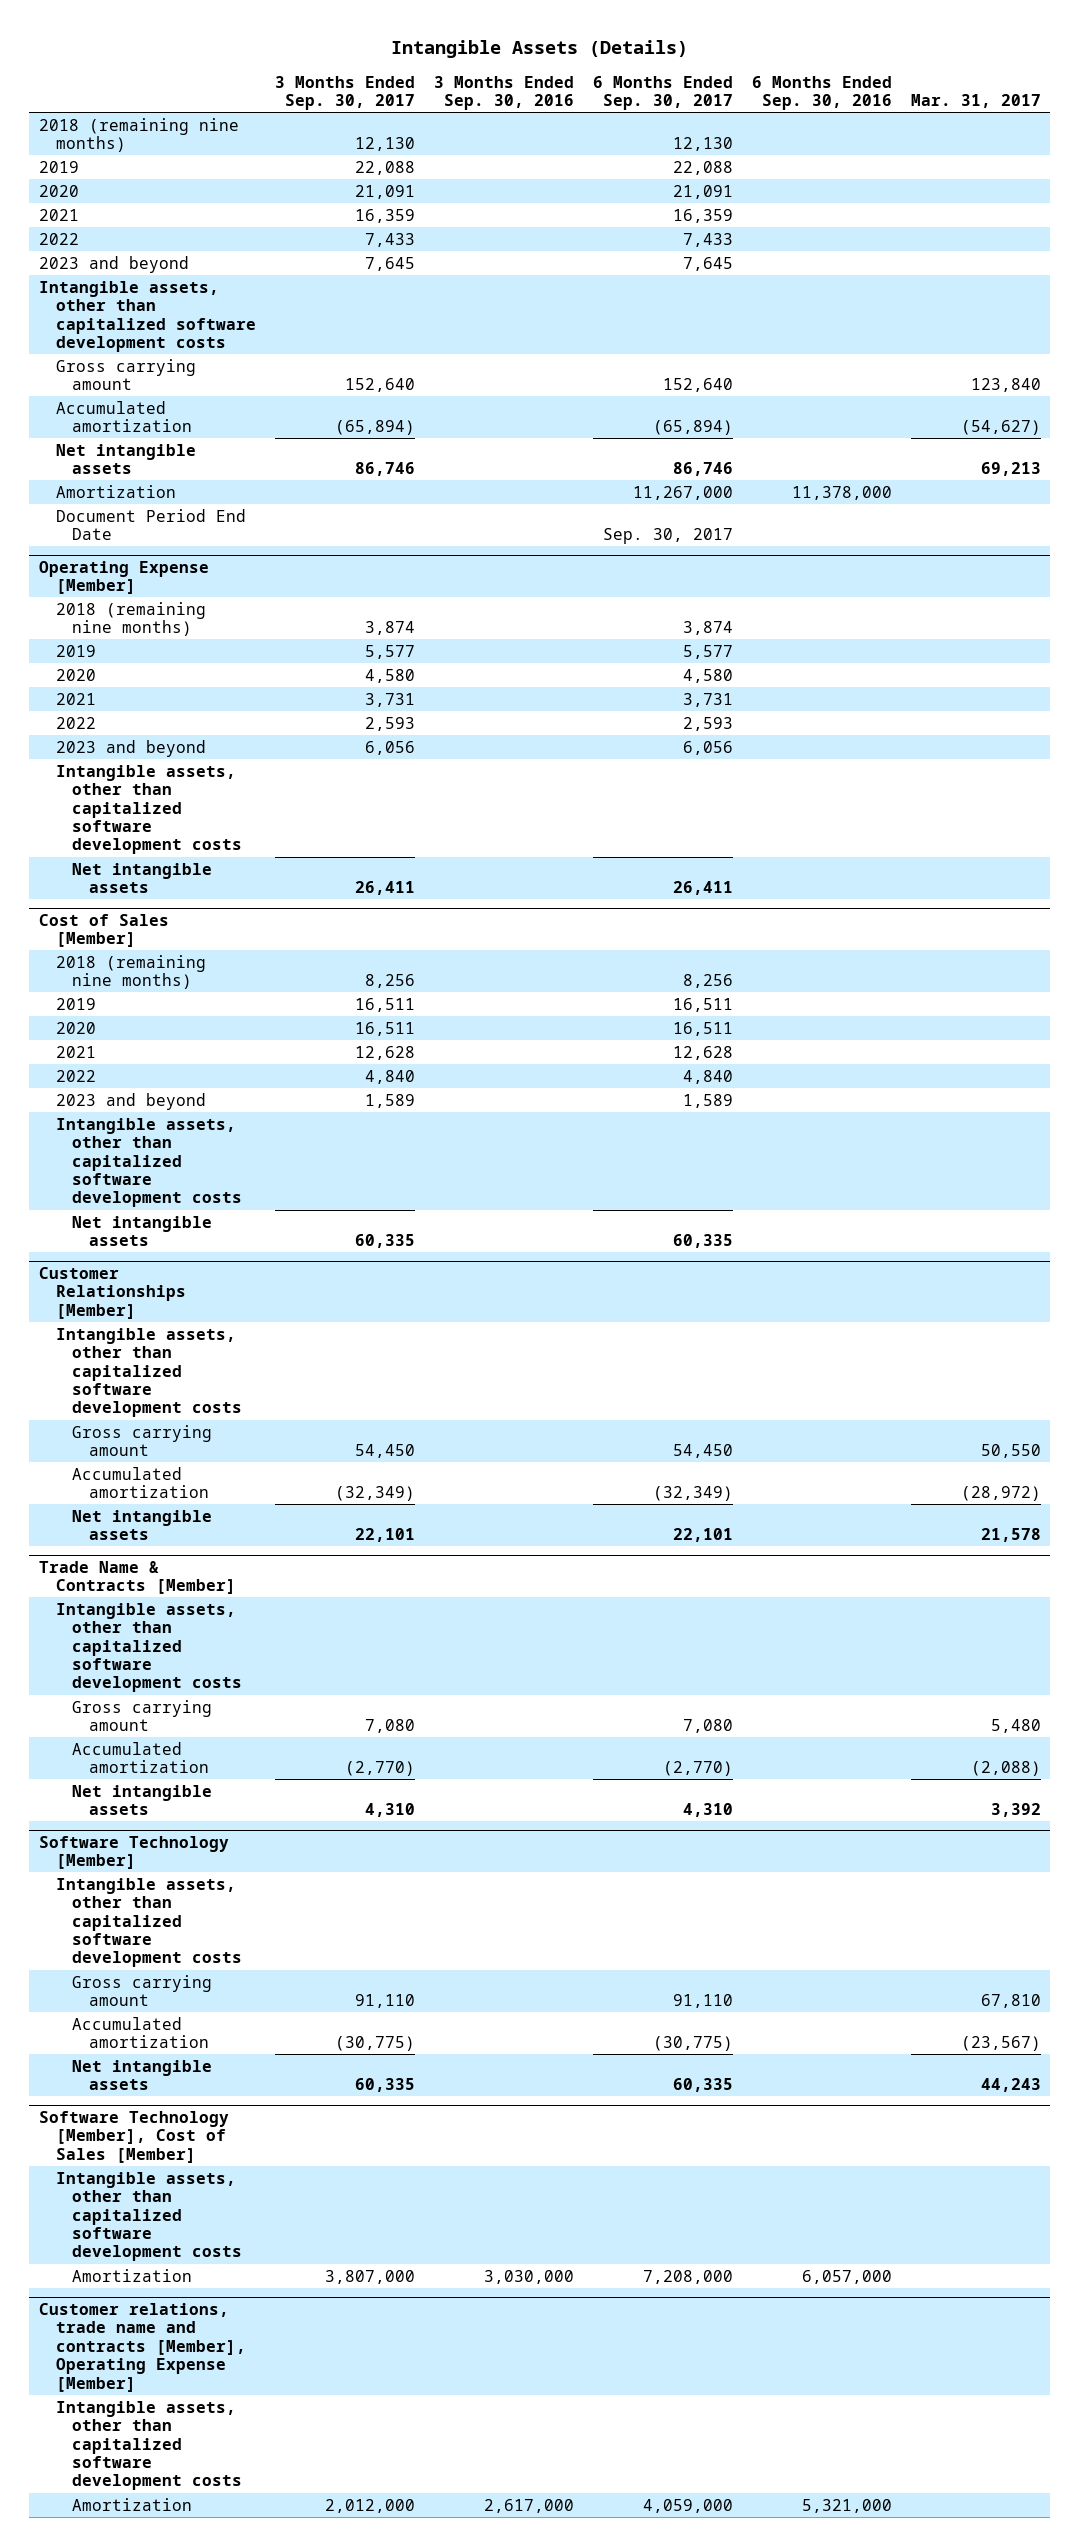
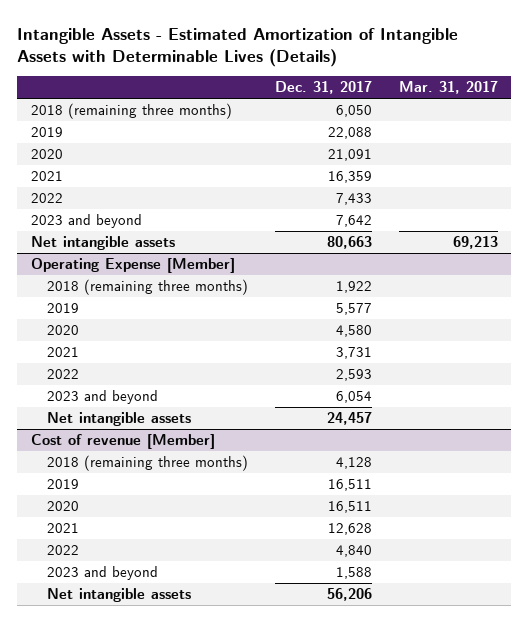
[390,40,688,59] Intangible Assets (Details) -> [17,27,459,67] Intangible Assets - Estimated Amortization of Intangible Assets with Determinable Lives (Details)
[274,75,415,111] 3 Months Ended Sep. 30, 2017 -> none
[433,75,574,111] 3 Months Ended Sep. 30, 2016 -> none
[592,75,733,111] 6 Months Ended Sep. 30, 2017 -> none
[751,75,892,111] 6 Months Ended Sep. 30, 2016 -> none
none -> [275,81,373,95] Dec. 31, 2017
[38,117,239,153] 2018 (remaining nine months) -> [30,103,232,120] 2018 (remaining three months)
[38,280,256,352] Intangible assets, other than capitalized software development costs -> none
[55,358,196,391] Gross carrying amount -> none
[55,400,193,433] Accumulated amortization -> none
[55,484,176,498] Amortization -> none
[55,508,246,541] Document Period End Date -> none
[55,601,206,637] 2018 (remaining nine months) -> [47,279,249,296] 2018 (remaining three months)
[55,764,243,855] Intangible assets, other than capitalized software development costs -> none
[38,913,169,948] Cost of Sales [Member] -> [30,434,215,450] Cost of revenue [Member]
[55,954,206,990] 2018 (remaining nine months) -> [47,455,249,472] 2018 (remaining three months)
[55,1117,243,1208] Intangible assets, other than capitalized software development costs -> none
[38,1266,186,1319] Customer Relationships [Member] -> none
[55,1327,243,1418] Intangible assets, other than capitalized software development costs -> none
[72,1424,213,1457] Gross carrying amount -> none
[72,1466,210,1499] Accumulated amortization -> none
[72,1509,213,1541] Net intangible assets -> none
[38,1560,236,1595] Trade Name & Contracts [Member] -> none
[55,1602,243,1693] Intangible assets, other than capitalized software development costs -> none
[72,1699,213,1732] Gross carrying amount -> none
[72,1741,210,1774] Accumulated amortization -> none
[72,1784,213,1816] Net intangible assets -> none
[38,1835,229,1870] Software Technology [Member] -> none
[55,1877,243,1968] Intangible assets, other than capitalized software development costs -> none
[72,1974,213,2007] Gross carrying amount -> none
[72,2016,210,2049] Accumulated amortization -> none
[72,2059,213,2091] Net intangible assets -> none
[38,2110,229,2163] Software Technology [Member], Cost of Sales [Member] -> none
[55,2171,243,2262] Intangible assets, other than capitalized software development costs -> none
[72,2268,193,2282] Amortization -> none
[38,2302,246,2392] Customer relations, trade name and contracts [Member], Operating Expense [Member] -> none
[55,2400,243,2491] Intangible assets, other than capitalized software development costs -> none
[72,2497,193,2511] Amortization -> none

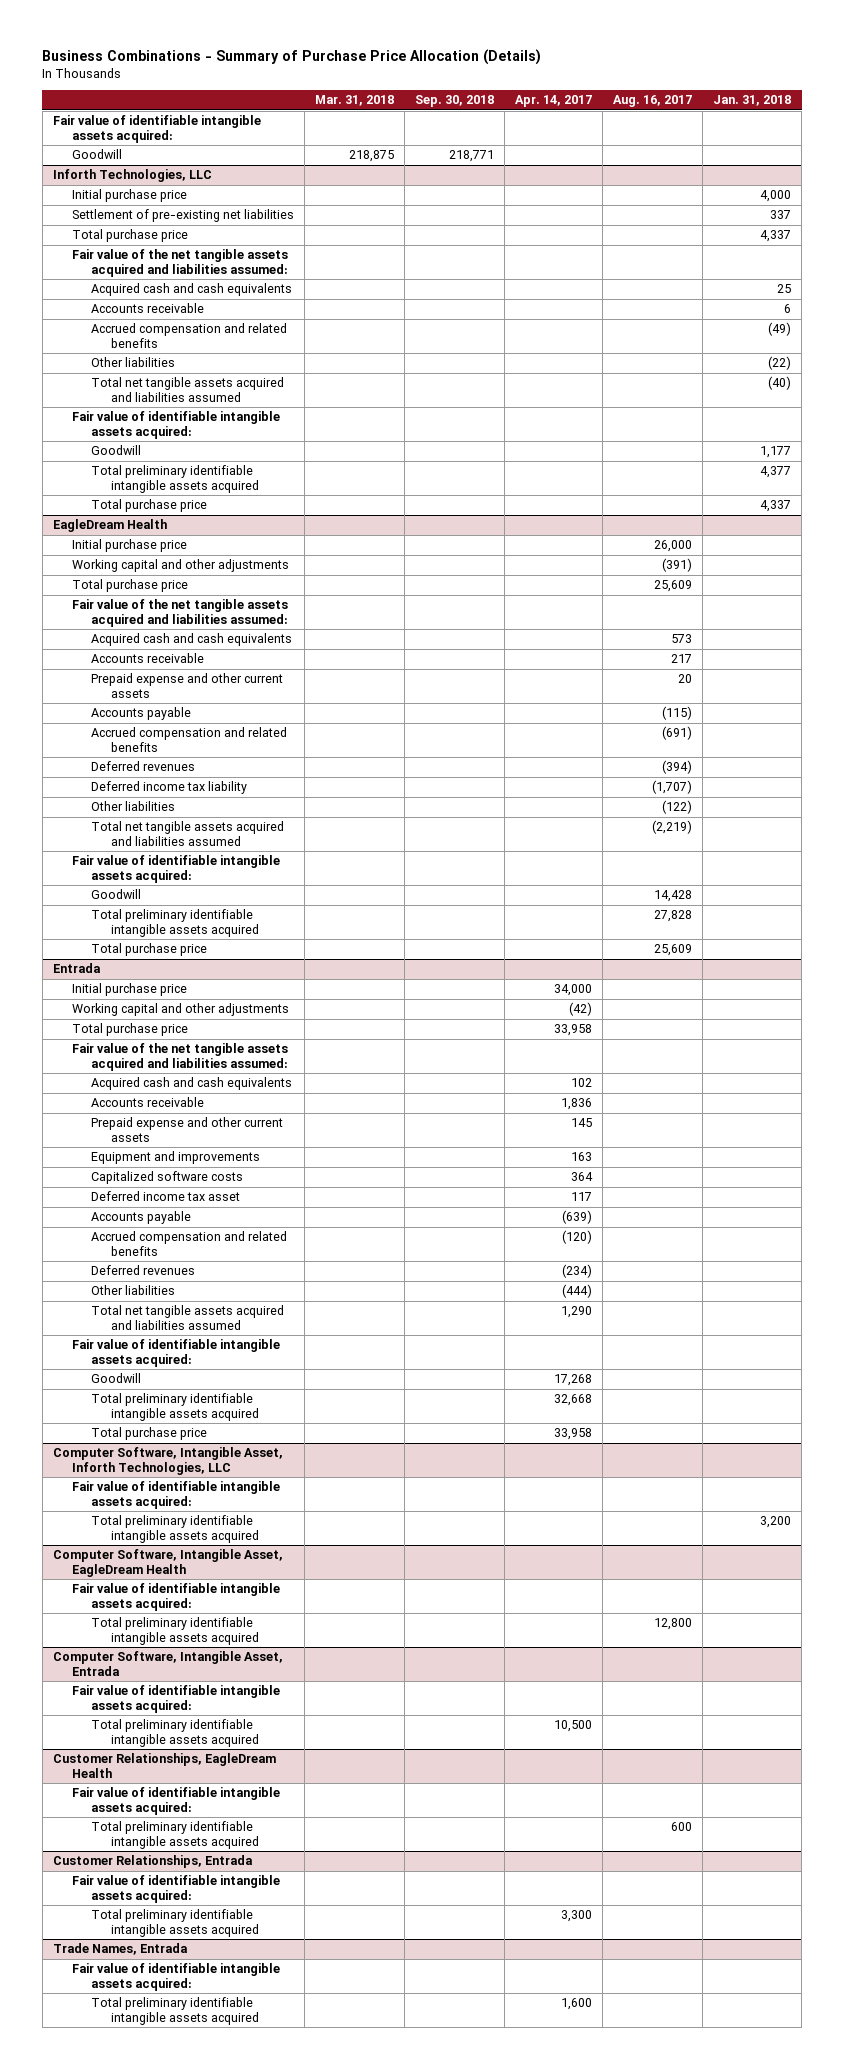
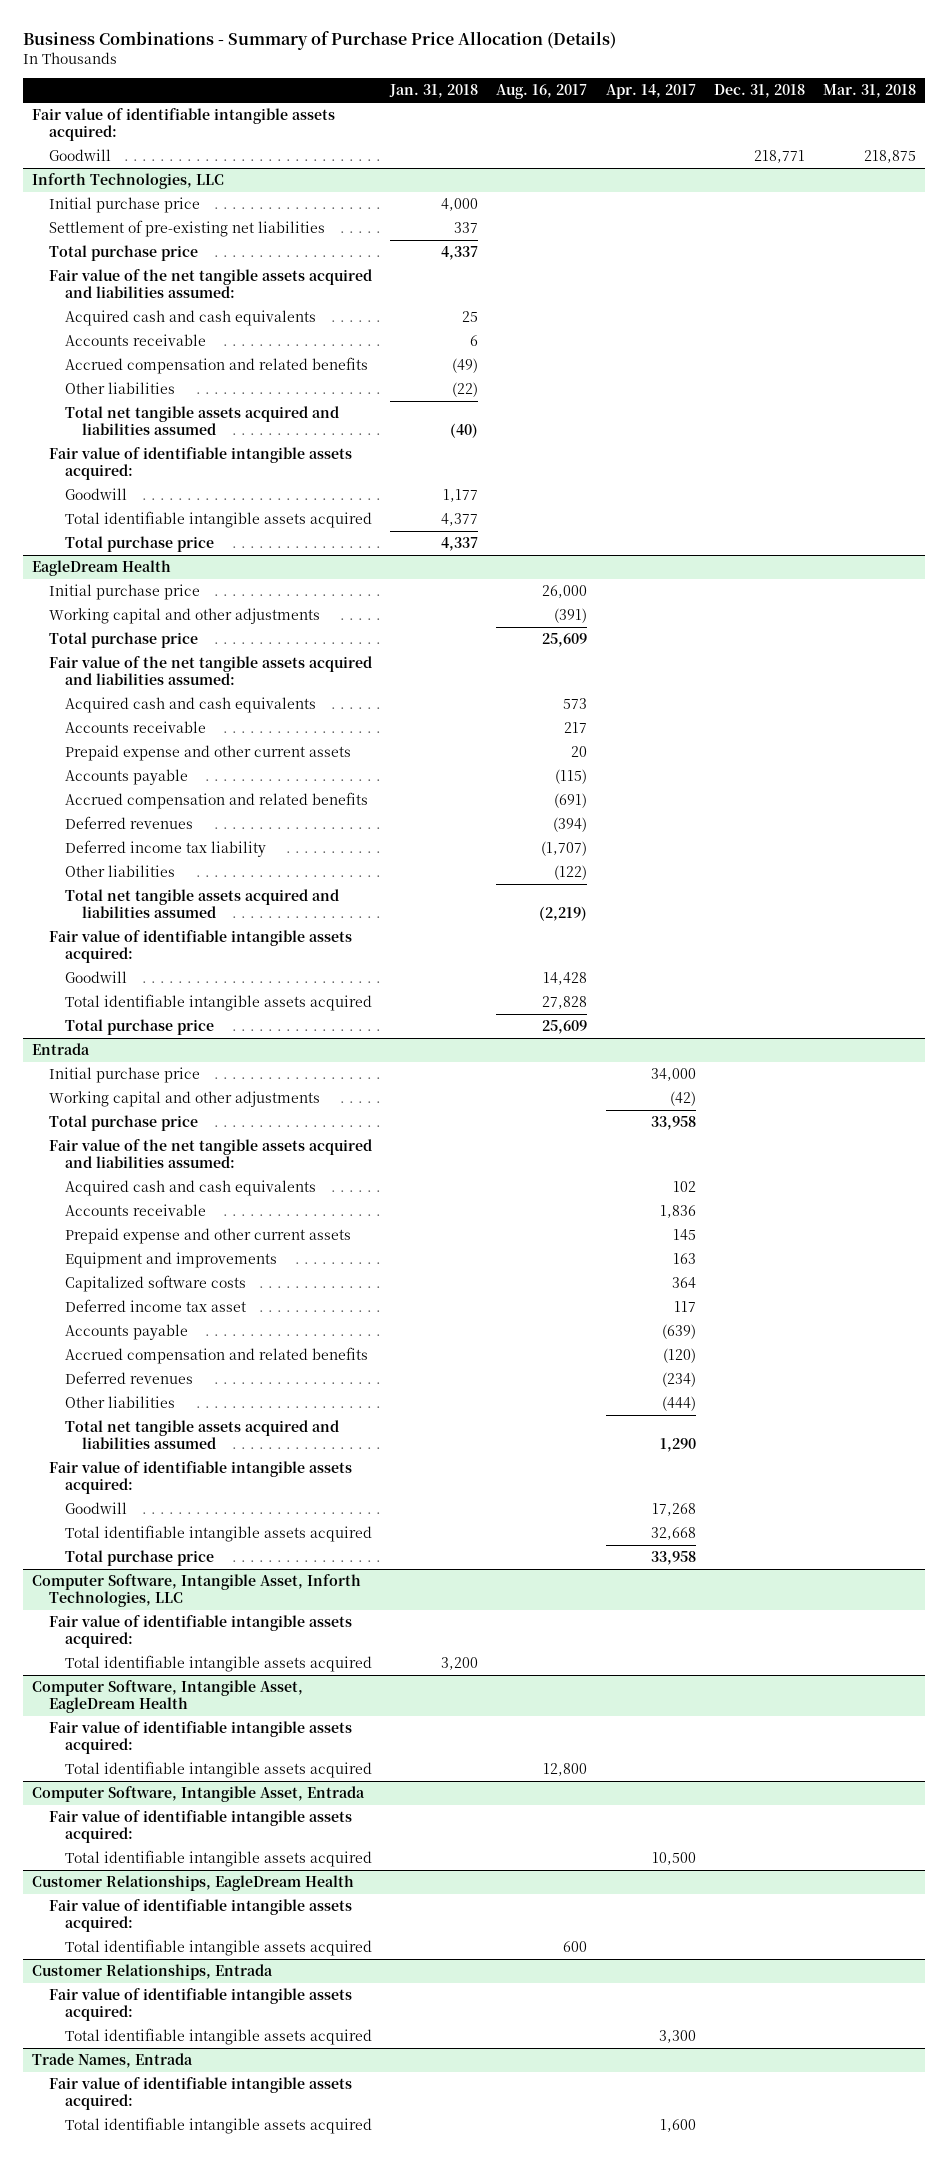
[415,95,495,108] Sep. 30, 2018 -> none
none -> [713,84,805,99] Dec. 31, 2018
[91,465,259,493] Total preliminary identifiable intangible assets acquired -> [65,511,373,529] Total identifiable intangible assets acquired
[91,909,259,937] Total preliminary identifiable intangible assets acquired -> [65,994,373,1012] Total identifiable intangible assets acquired
[91,1393,259,1421] Total preliminary identifiable intangible assets acquired -> [65,1525,373,1543] Total identifiable intangible assets acquired
[91,1515,259,1543] Total preliminary identifiable intangible assets acquired -> [65,1655,373,1673] Total identifiable intangible assets acquired
[91,1617,259,1645] Total preliminary identifiable intangible assets acquired -> [65,1761,373,1779] Total identifiable intangible assets acquired
[91,1719,259,1747] Total preliminary identifiable intangible assets acquired -> [65,1850,373,1868] Total identifiable intangible assets acquired
[91,1821,259,1849] Total preliminary identifiable intangible assets acquired -> [65,1939,373,1957] Total identifiable intangible assets acquired
[91,1909,259,1937] Total preliminary identifiable intangible assets acquired -> [65,2028,373,2046] Total identifiable intangible assets acquired
[91,1997,259,2025] Total preliminary identifiable intangible assets acquired -> [65,2117,373,2135] Total identifiable intangible assets acquired

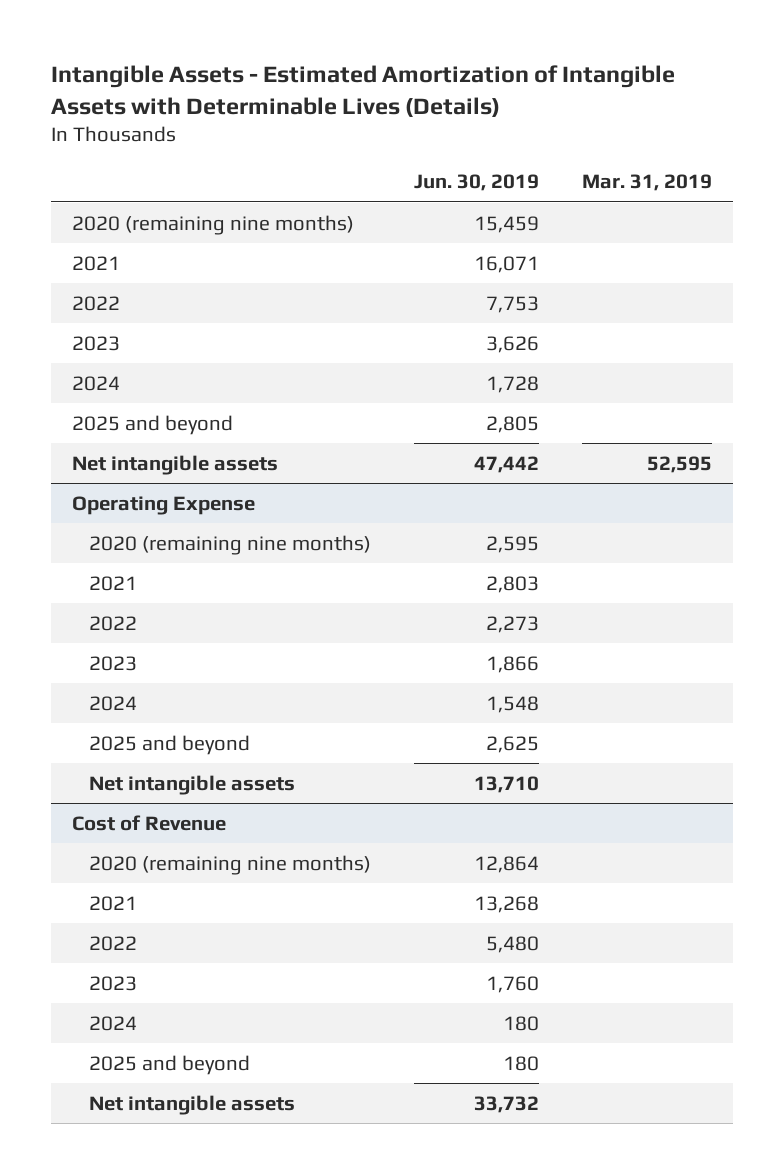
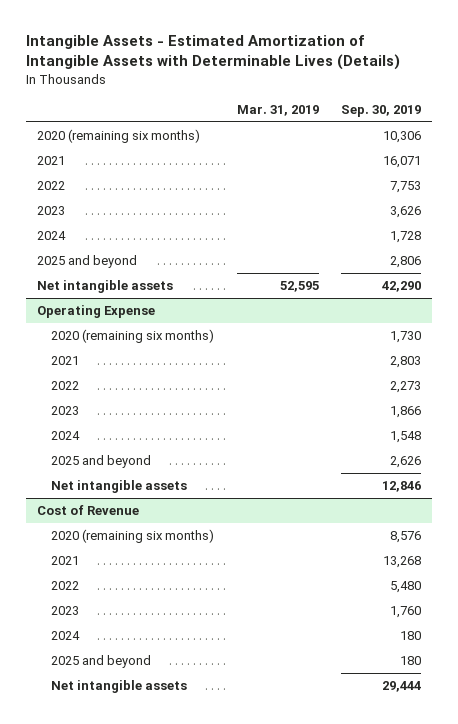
[413,174,539,192] Jun. 30, 2019 -> none
none -> [340,104,421,117] Sep. 30, 2019
[72,214,355,235] 2020 (remaining nine months) -> [36,128,200,143] 2020 (remaining six months)
[89,534,372,555] 2020 (remaining nine months) -> [51,328,215,343] 2020 (remaining six months)
[89,854,372,875] 2020 (remaining nine months) -> [51,528,215,543] 2020 (remaining six months)

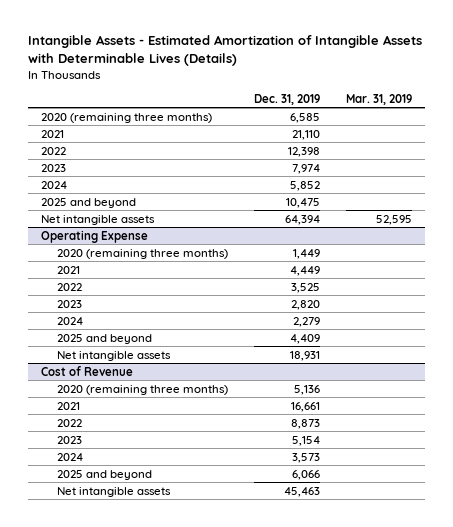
[340,104,421,117] Sep. 30, 2019 -> none
none -> [254,93,321,105] Dec. 31, 2019
[36,128,200,143] 2020 (remaining six months) -> [40,112,212,123] 2020 (remaining three months)
[51,328,215,343] 2020 (remaining six months) -> [56,248,228,259] 2020 (remaining three months)
[51,528,215,543] 2020 (remaining six months) -> [56,384,228,395] 2020 (remaining three months)

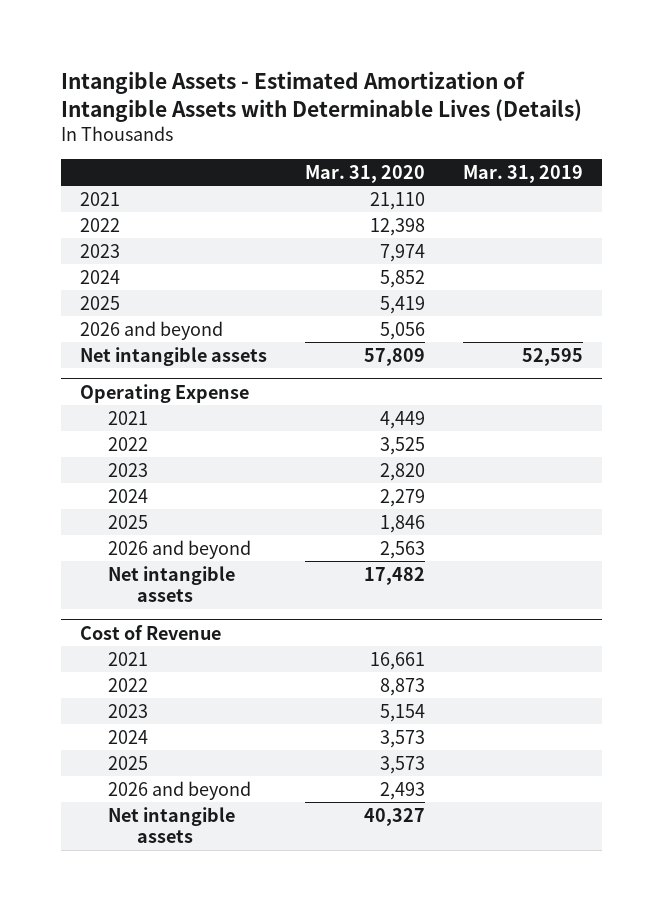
[254,93,321,105] Dec. 31, 2019 -> none
none -> [305,164,426,183] Mar. 31, 2020
[40,112,212,123] 2020 (remaining three months) -> none
none -> [79,295,120,310] 2025
[40,197,136,208] 2025 and beyond -> [79,320,223,340] 2026 and beyond
[56,248,228,259] 2020 (remaining three months) -> none
none -> [108,514,149,529] 2025
[56,333,152,344] 2025 and beyond -> [108,539,252,559] 2026 and beyond
[56,384,228,395] 2020 (remaining three months) -> none
none -> [108,755,149,770] 2025
[56,469,152,480] 2025 and beyond -> [108,780,252,800] 2026 and beyond

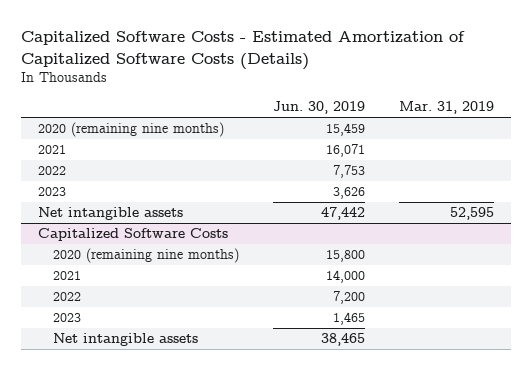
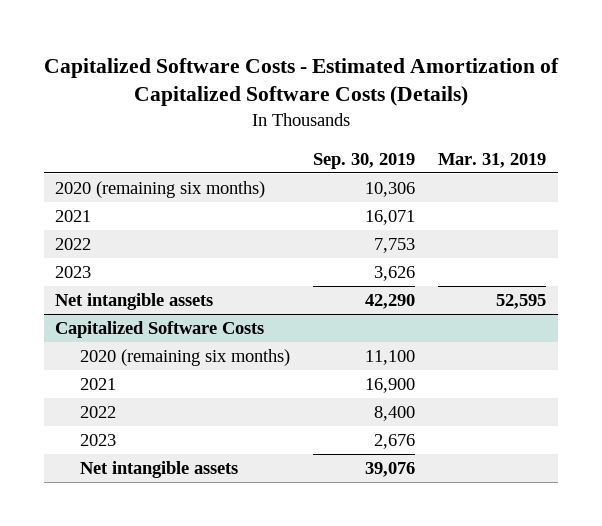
[272,101,365,115] Jun. 30, 2019 -> none
none -> [313,152,416,169] Sep. 30, 2019
[37,122,224,138] 2020 (remaining nine months) -> [55,181,266,199] 2020 (remaining six months)
[52,248,239,264] 2020 (remaining nine months) -> [80,349,291,367] 2020 (remaining six months)

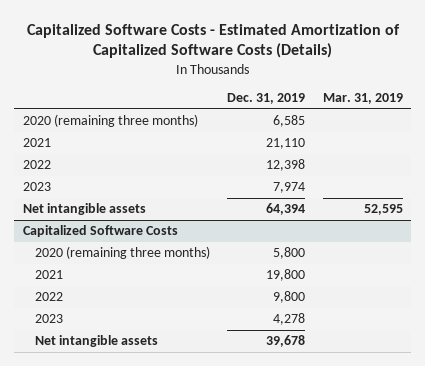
[313,152,416,169] Sep. 30, 2019 -> none
none -> [227,93,306,105] Dec. 31, 2019
[55,181,266,199] 2020 (remaining six months) -> [22,114,198,128] 2020 (remaining three months)
[80,349,291,367] 2020 (remaining six months) -> [34,246,210,260] 2020 (remaining three months)

